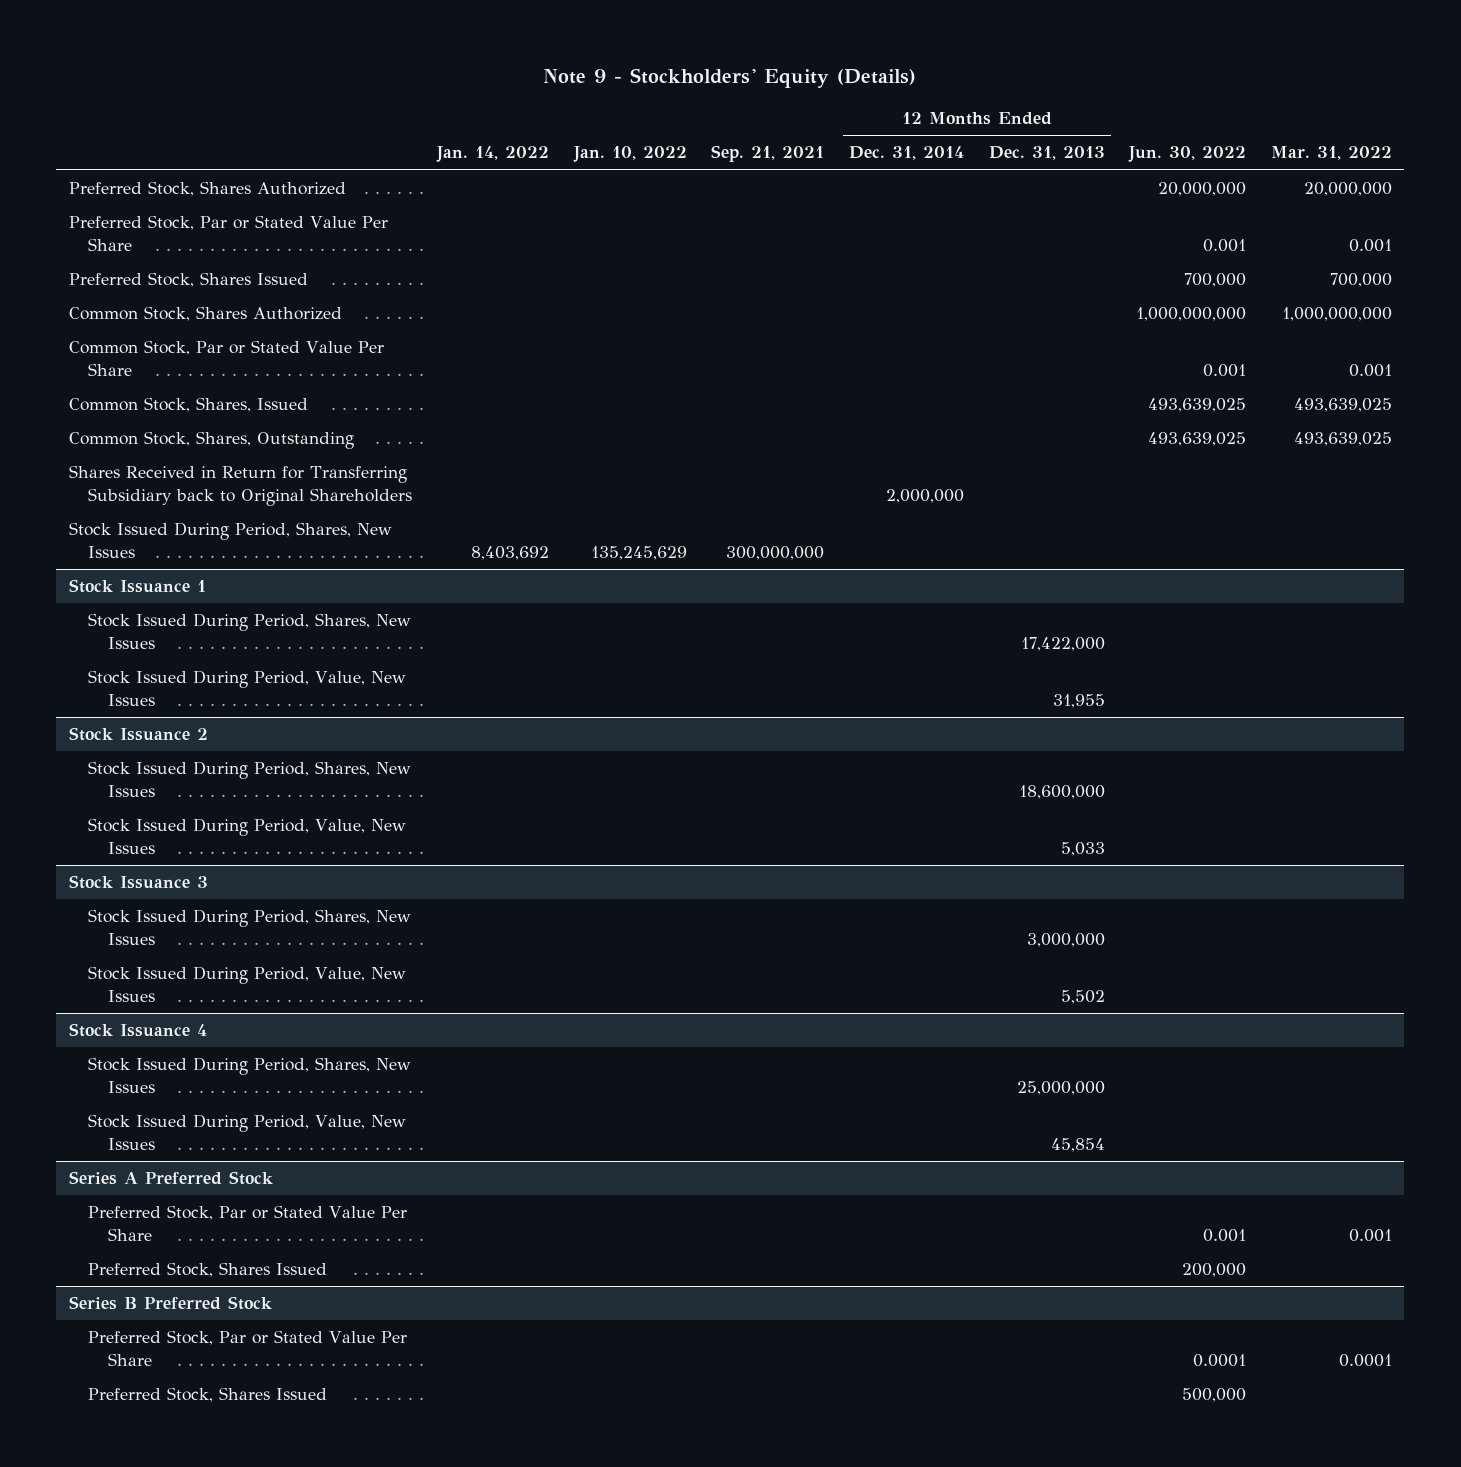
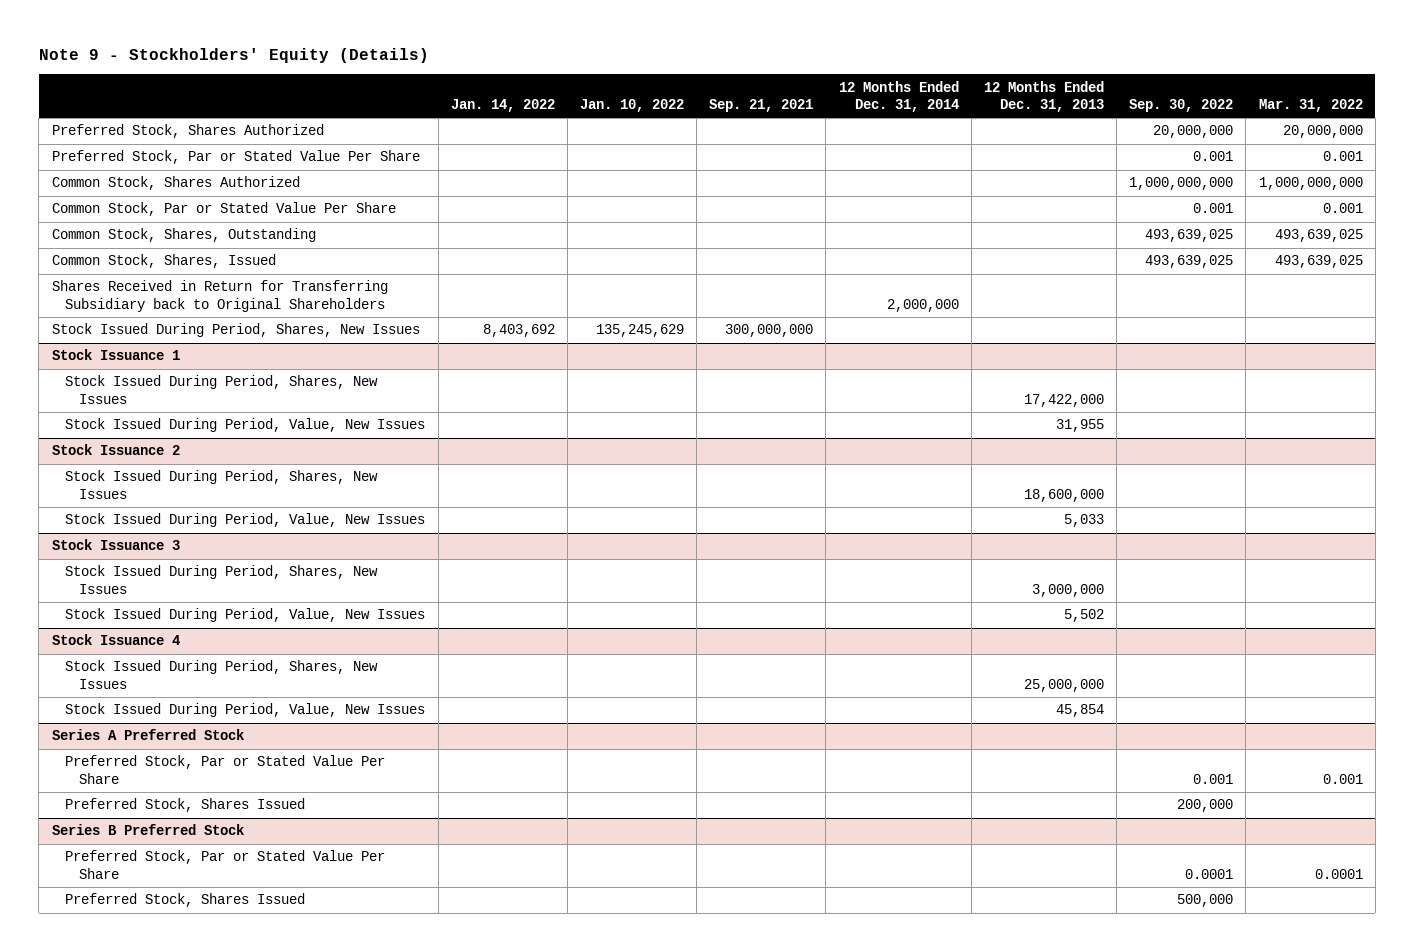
[1128,146,1247,163] Jun. 30, 2022 -> none
none -> [1129,98,1234,112] Sep. 30, 2022
[68,272,308,288] Preferred Stock, Shares Issued -> none
[68,397,308,413] Common Stock, Shares, Issued -> [51,254,276,269] Common Stock, Shares, Issued

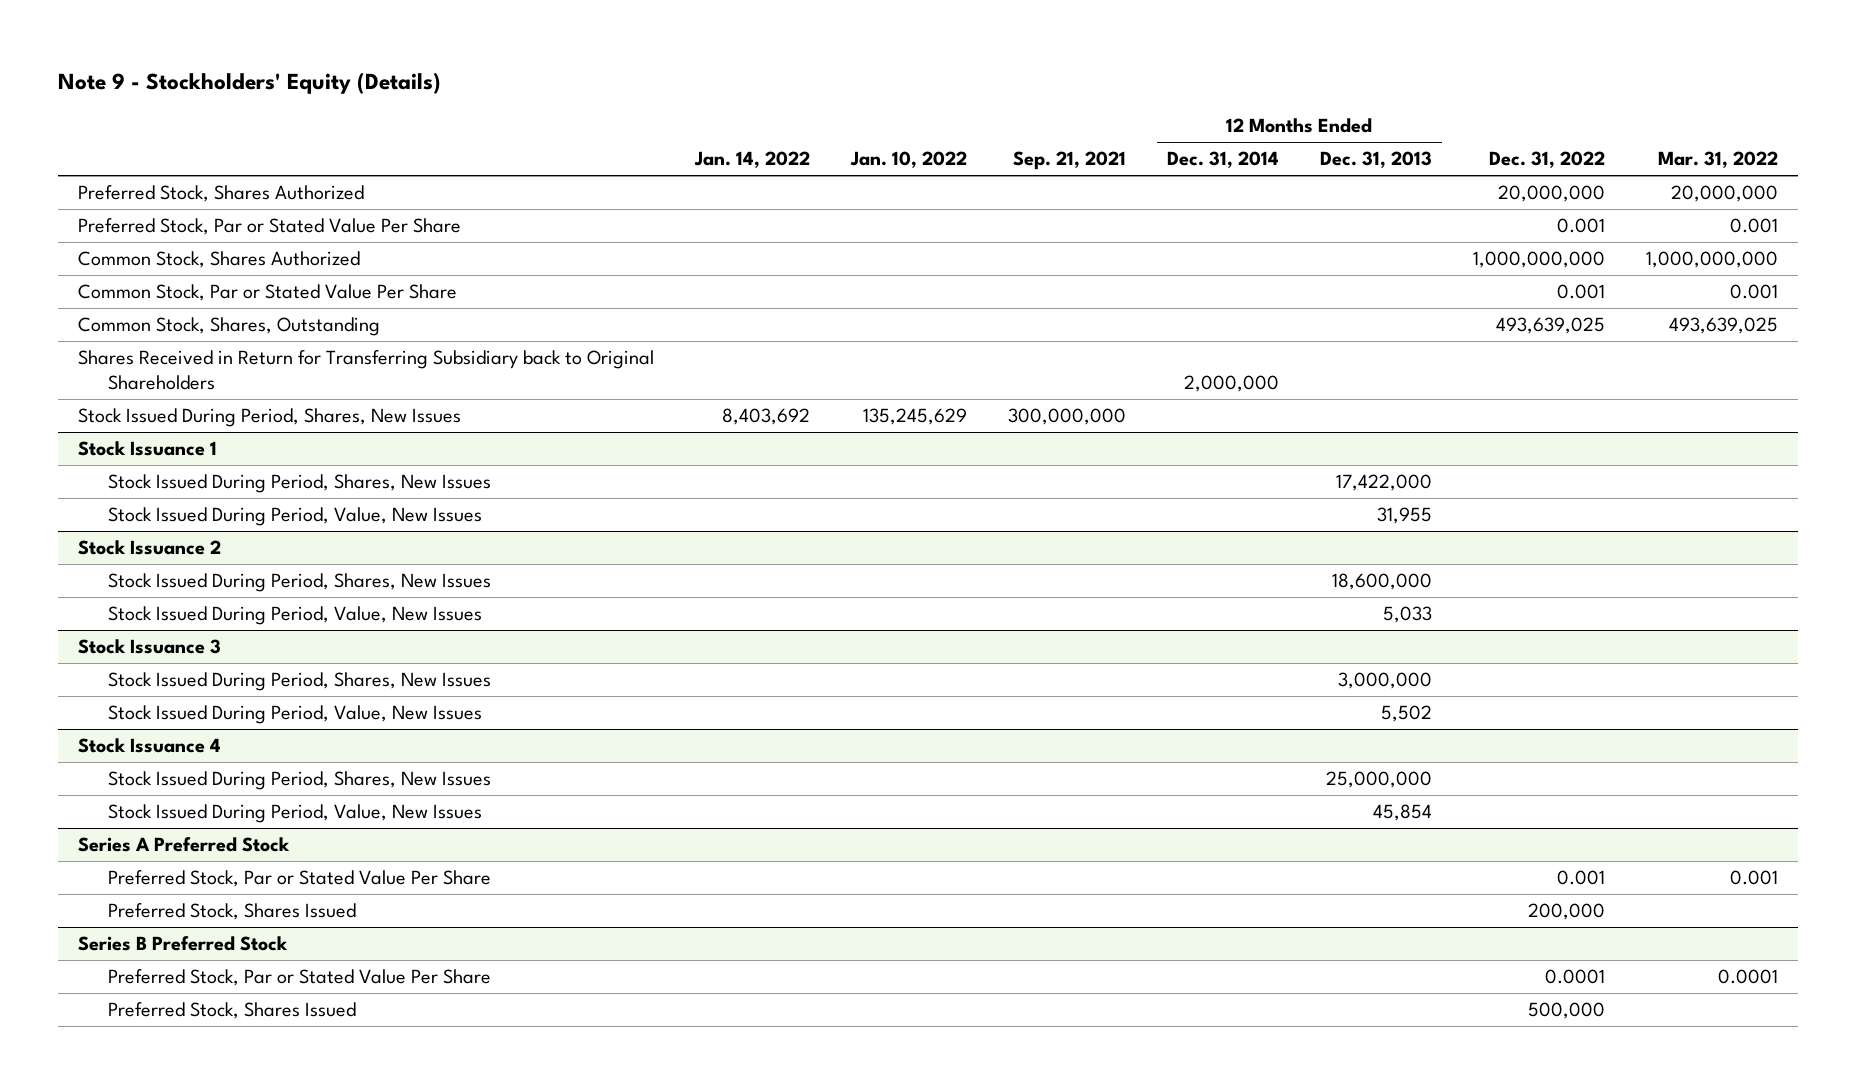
[1129,98,1234,112] Sep. 30, 2022 -> none
none -> [1488,151,1605,169] Dec. 31, 2022
[51,254,276,269] Common Stock, Shares, Issued -> none

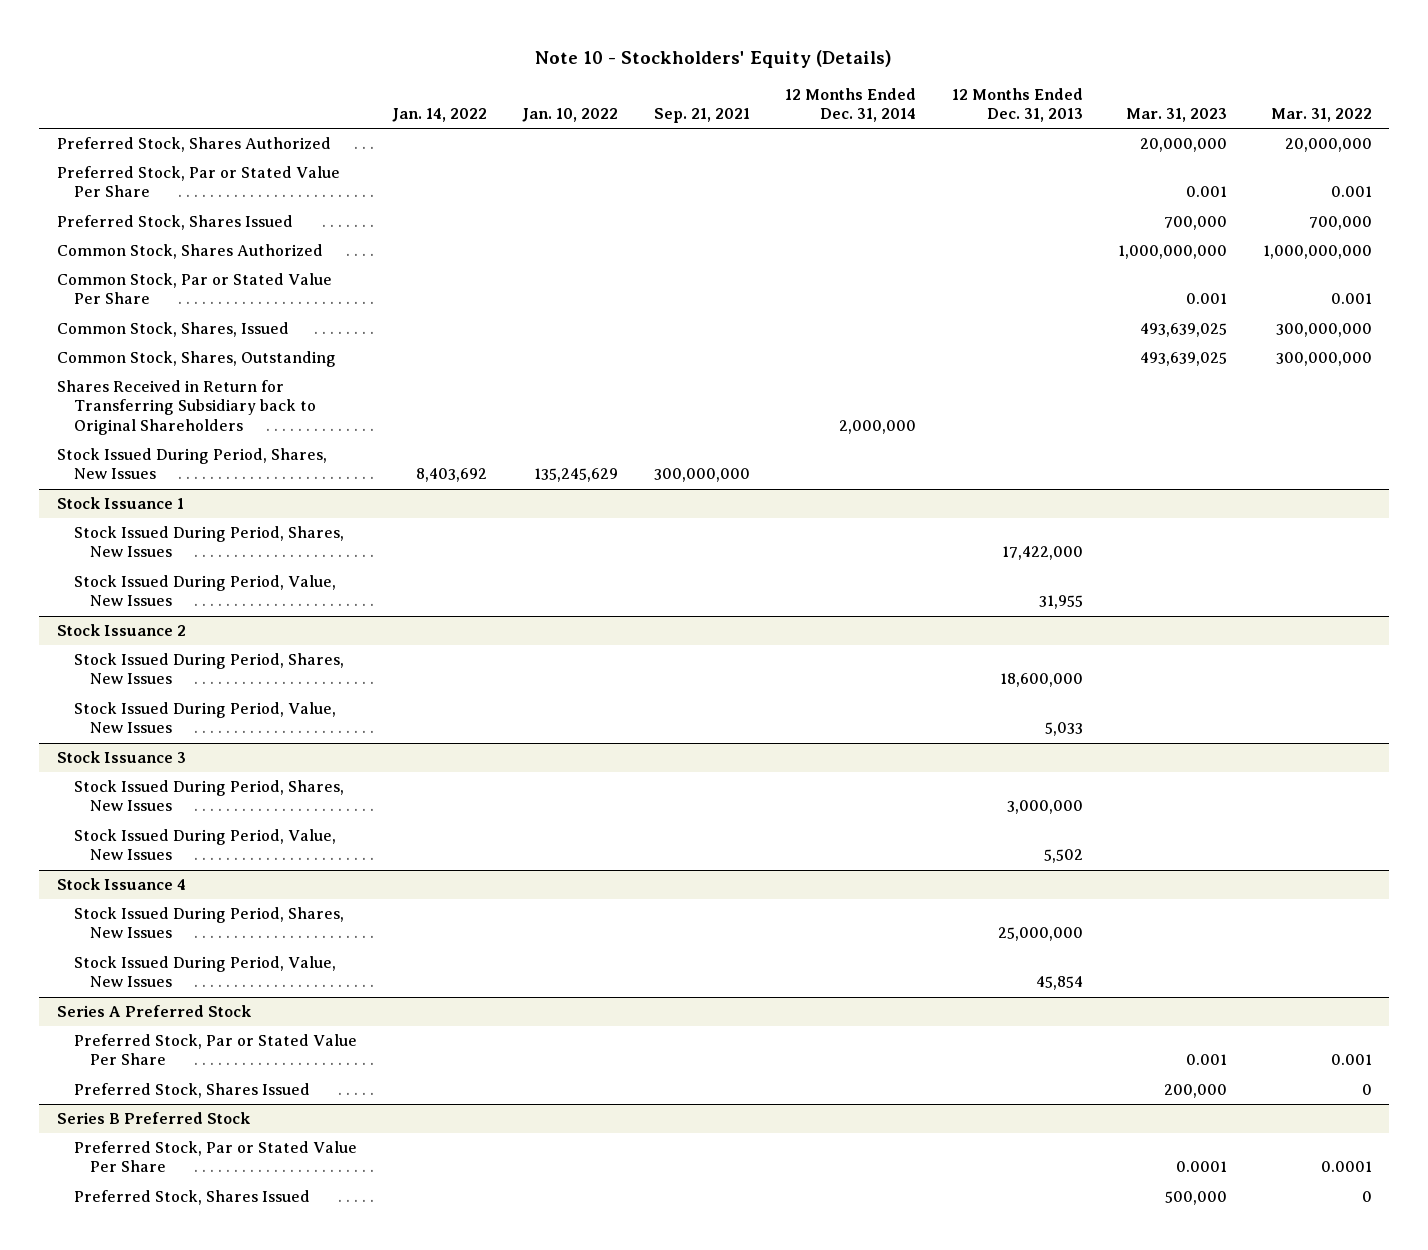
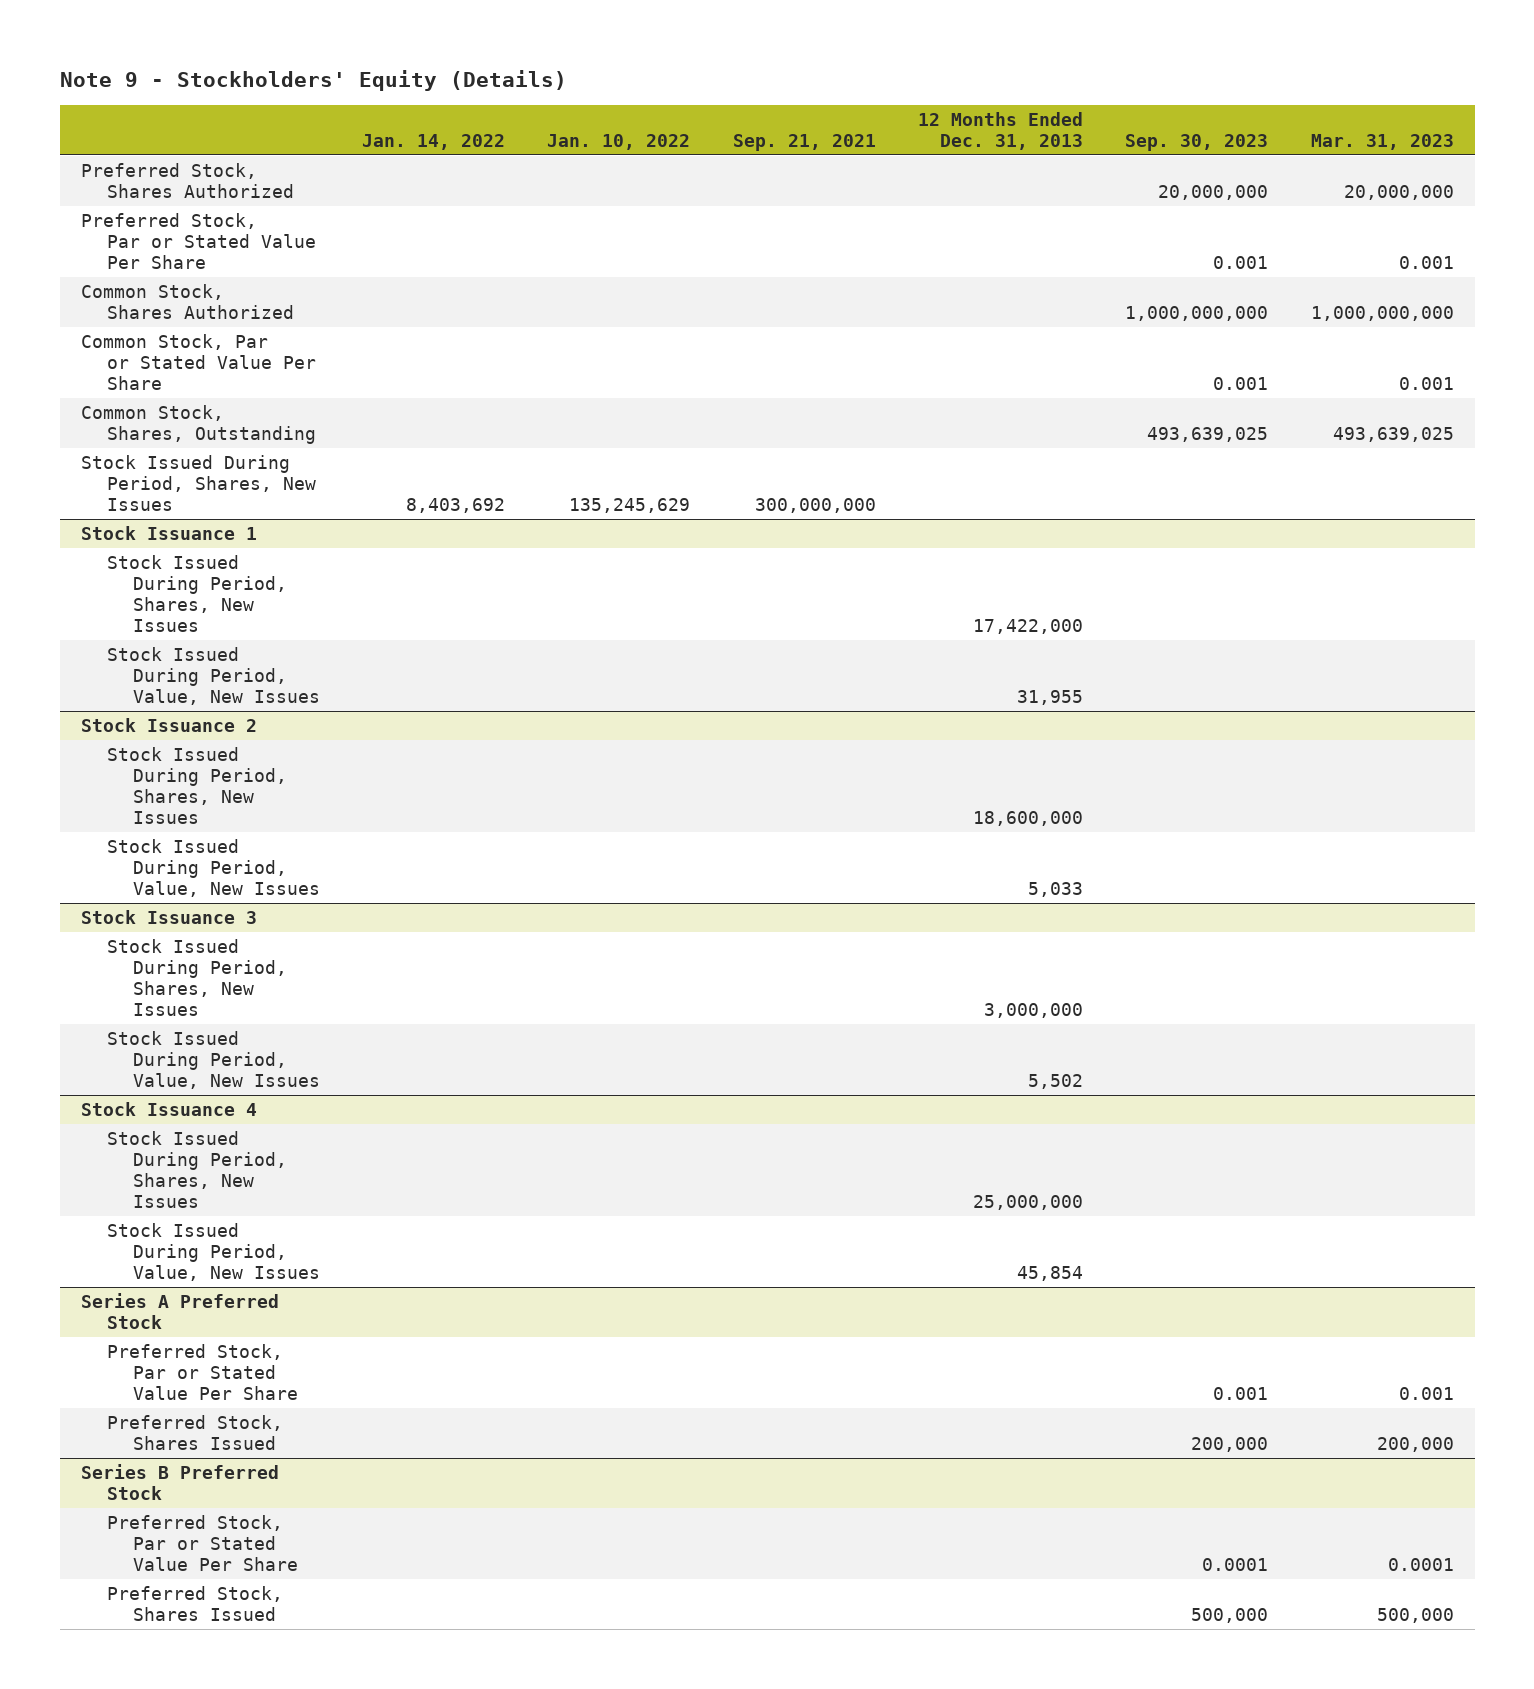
[535,49,893,68] Note 10 - Stockholders' Equity (Details) -> [59,70,567,92] Note 9 - Stockholders' Equity (Details)
[785,87,917,123] 12 Months Ended Dec. 31, 2014 -> none
[1270,108,1372,123] Mar. 31, 2022 -> none
none -> [1125,134,1269,152] Sep. 30, 2023
[56,215,293,231] Preferred Stock, Shares Issued -> none
[56,322,289,338] Common Stock, Shares, Issued -> none
[56,380,316,435] Shares Received in Return for Transferring Subsidiary back to Original Shareholders -> none

